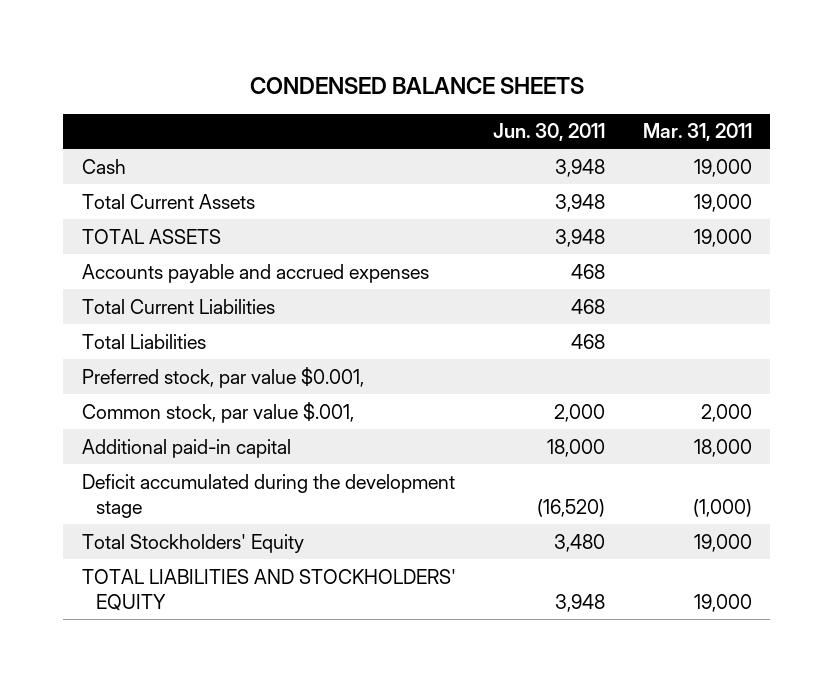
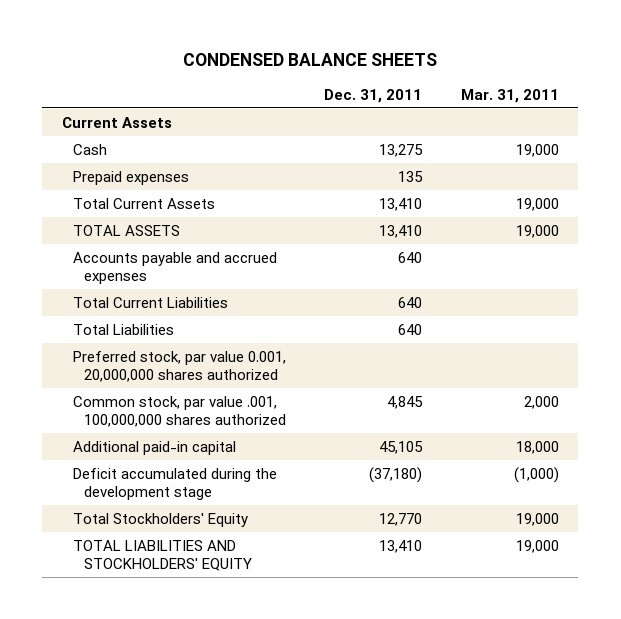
[493,123,606,142] Jun. 30, 2011 -> none
none -> [324,88,423,103] Dec. 31, 2011
none -> [61,116,172,128] Current Assets
none -> [72,170,189,185] Prepaid expenses
[81,366,364,388] Preferred stock, par value $0.001, -> [72,350,286,382] Preferred stock, par value 0.001, 20,000,000 shares authorized
[81,401,354,423] Common stock, par value $.001, -> [72,395,286,427] Common stock, par value .001, 100,000,000 shares authorized

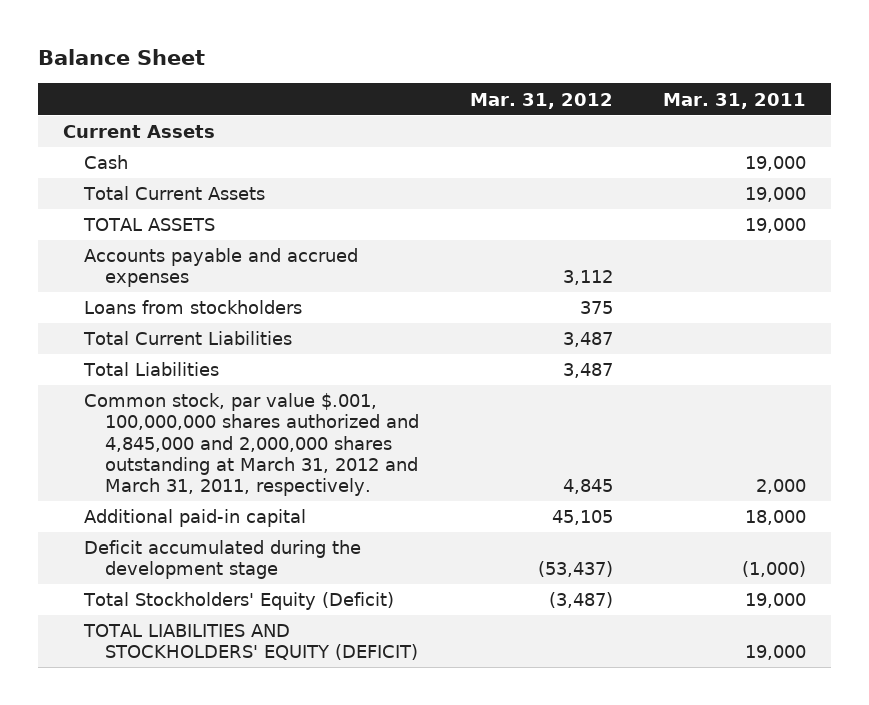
[183,52,438,66] CONDENSED BALANCE SHEETS -> [37,49,205,66] Balance Sheet
[324,88,423,103] Dec. 31, 2011 -> none
none -> [469,92,613,109] Mar. 31, 2012
[72,170,189,185] Prepaid expenses -> none
none -> [84,300,303,315] Loans from stockholders
[72,350,286,382] Preferred stock, par value 0.001, 20,000,000 shares authorized -> none
[72,395,286,427] Common stock, par value .001, 100,000,000 shares authorized -> [84,393,420,496] Common stock, par value $.001, 100,000,000 shares authorized and 4,845,000 and 2,000,000 shares outstanding at March 31, 2012 and March 31, 2011, respectively.
[72,512,248,527] Total Stockholders' Equity -> [83,592,395,611] Total Stockholders' Equity (Deficit)
[72,539,252,571] TOTAL LIABILITIES AND STOCKHOLDERS' EQUITY -> [83,624,419,661] TOTAL LIABILITIES AND STOCKHOLDERS' EQUITY (DEFICIT)

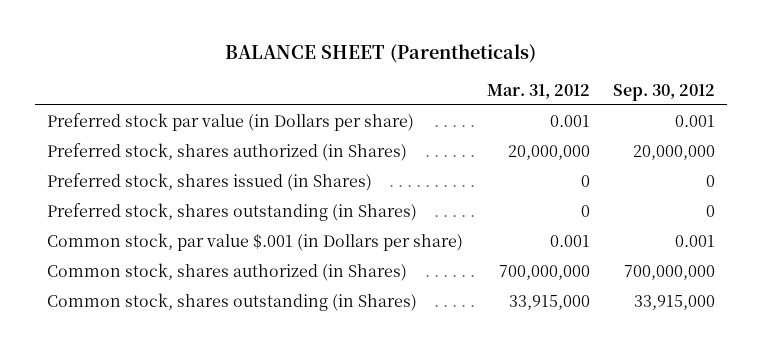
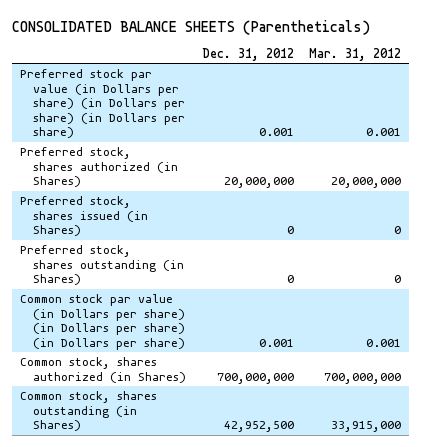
[225,44,537,64] BALANCE SHEET (Parentheticals) -> [12,19,371,35] CONSOLIDATED BALANCE SHEETS (Parentheticals)
[613,83,716,101] Sep. 30, 2012 -> none
none -> [201,48,294,62] Dec. 31, 2012
[46,112,414,131] Preferred stock par value (in Dollars per share) -> [20,68,185,139] Preferred stock par value (in Dollars per share) (in Dollars per share) (in Dollars per share)
[46,232,463,251] Common stock, par value $.001 (in Dollars per share) -> [20,293,185,350] Common stock par value (in Dollars per share) (in Dollars per share) (in Dollars per share)

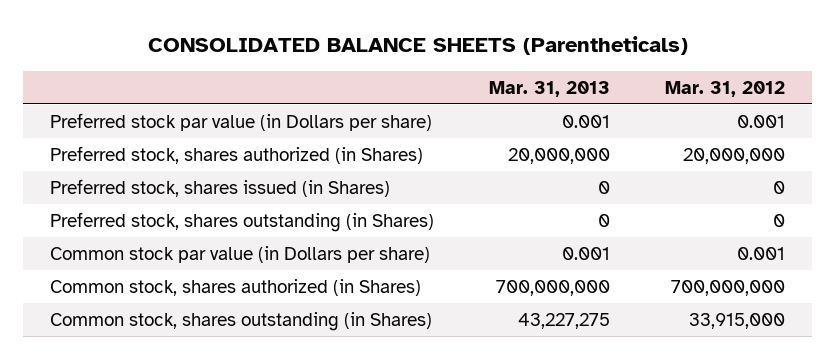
[201,48,294,62] Dec. 31, 2012 -> none
none -> [489,80,611,97] Mar. 31, 2013
[20,68,185,139] Preferred stock par value (in Dollars per share) (in Dollars per share) (in Dollars per share) -> [50,112,433,131] Preferred stock par value (in Dollars per share)
[20,293,185,350] Common stock par value (in Dollars per share) (in Dollars per share) (in Dollars per share) -> [50,245,431,263] Common stock par value (in Dollars per share)

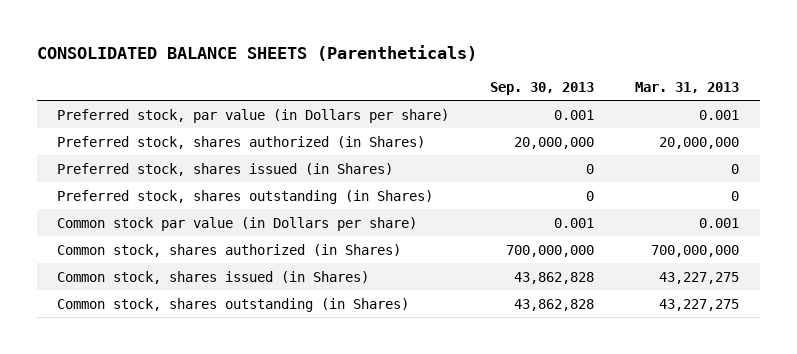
[665,80,786,97] Mar. 31, 2012 -> none
none -> [490,81,595,95] Sep. 30, 2013
[50,112,433,131] Preferred stock par value (in Dollars per share) -> [57,108,450,123] Preferred stock, par value (in Dollars per share)
none -> [57,270,370,284] Common stock, shares issued (in Shares)

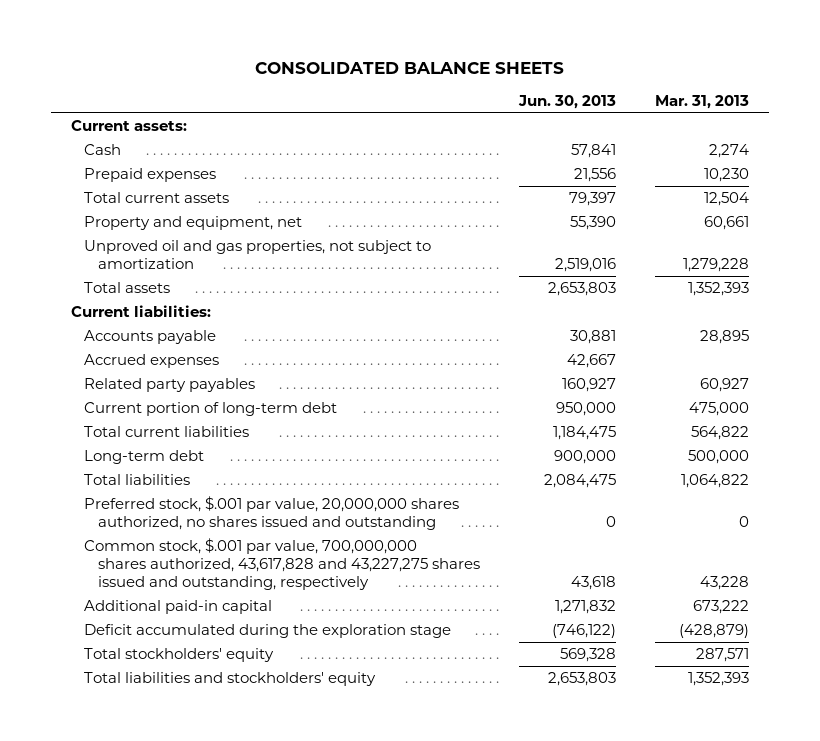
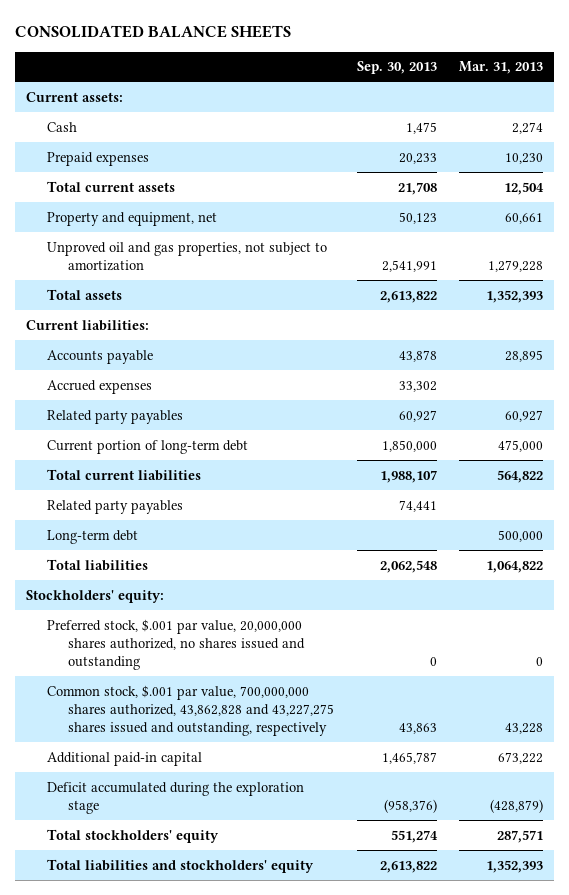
[517,95,616,110] Jun. 30, 2013 -> none
none -> [356,61,437,75] Sep. 30, 2013
none -> [47,499,184,514] Related party payables
none -> [26,589,165,603] Stockholders' equity:
[84,538,480,591] Common stock, $.001 par value, 700,000,000 shares authorized, 43,617,828 and 43,227,275 shares issued and outstanding, respectively -> [47,684,335,737] Common stock, $.001 par value, 700,000,000 shares authorized, 43,862,828 and 43,227,275 shares issued and outstanding, respectively

